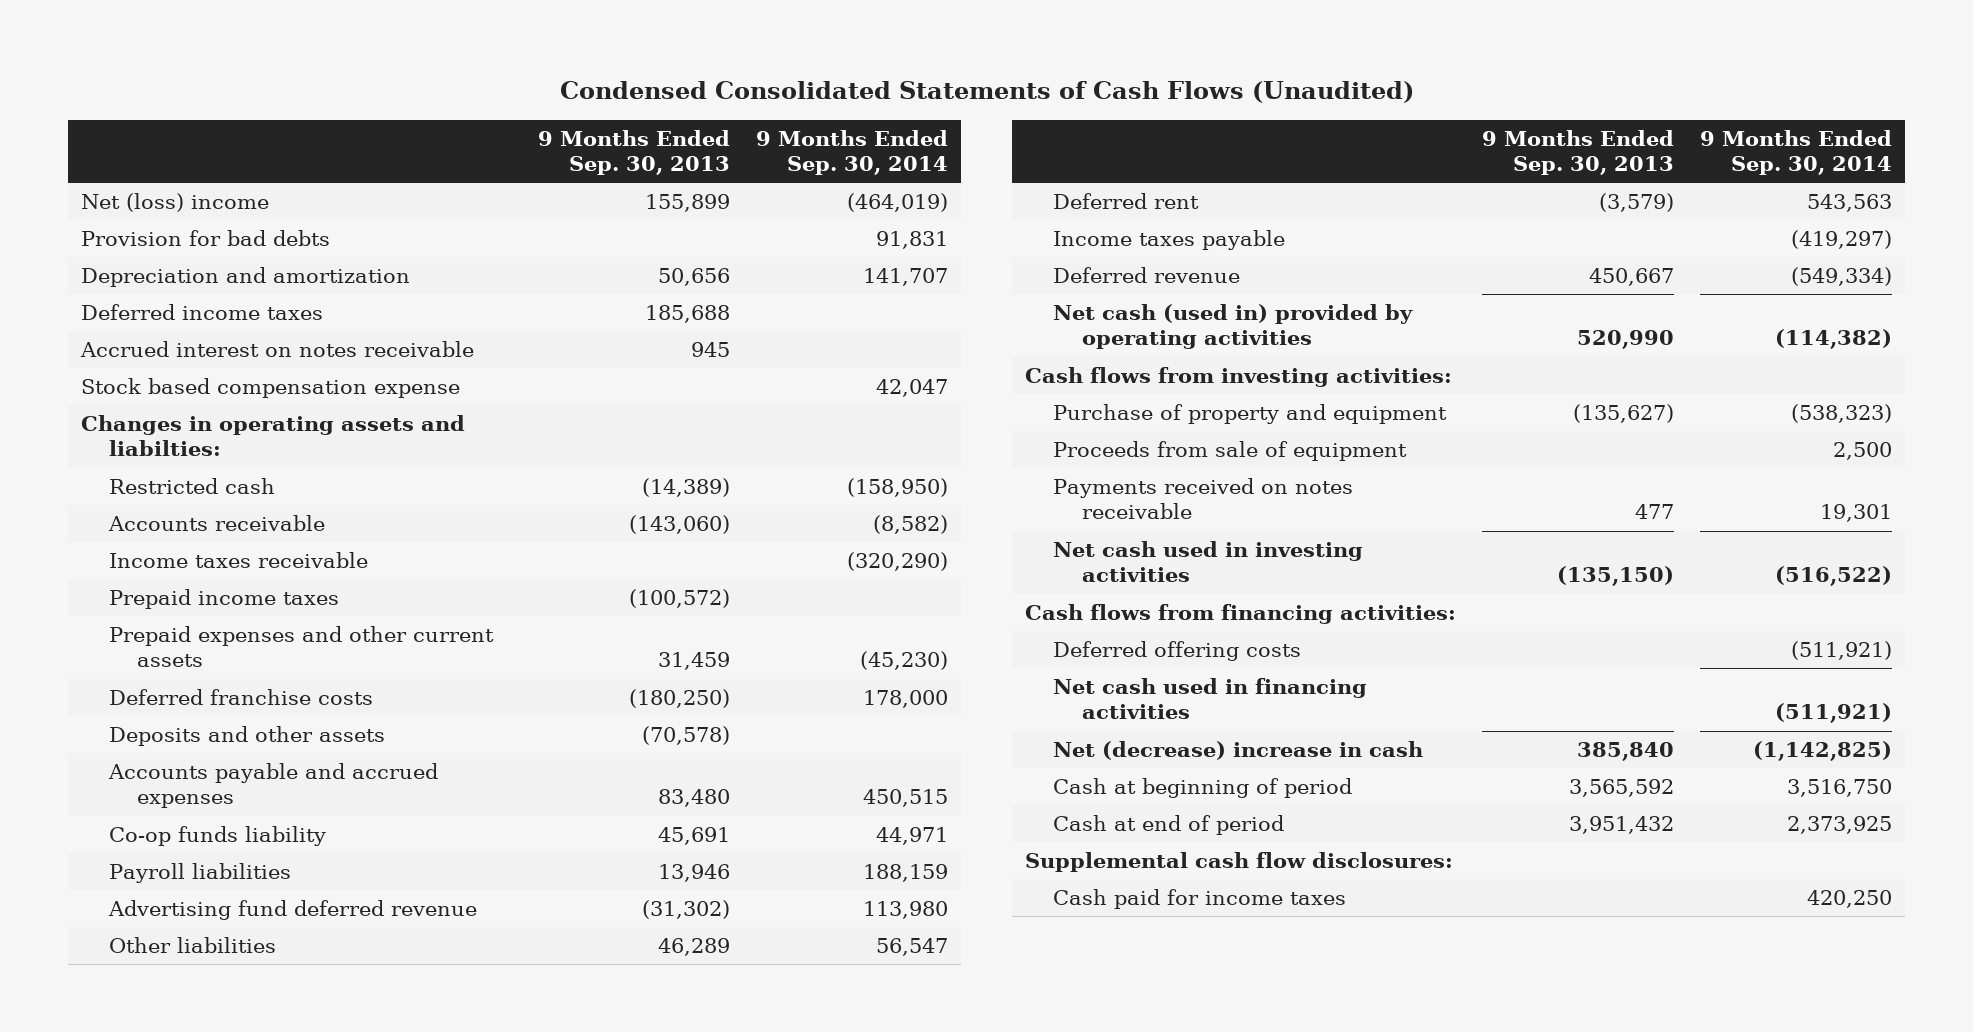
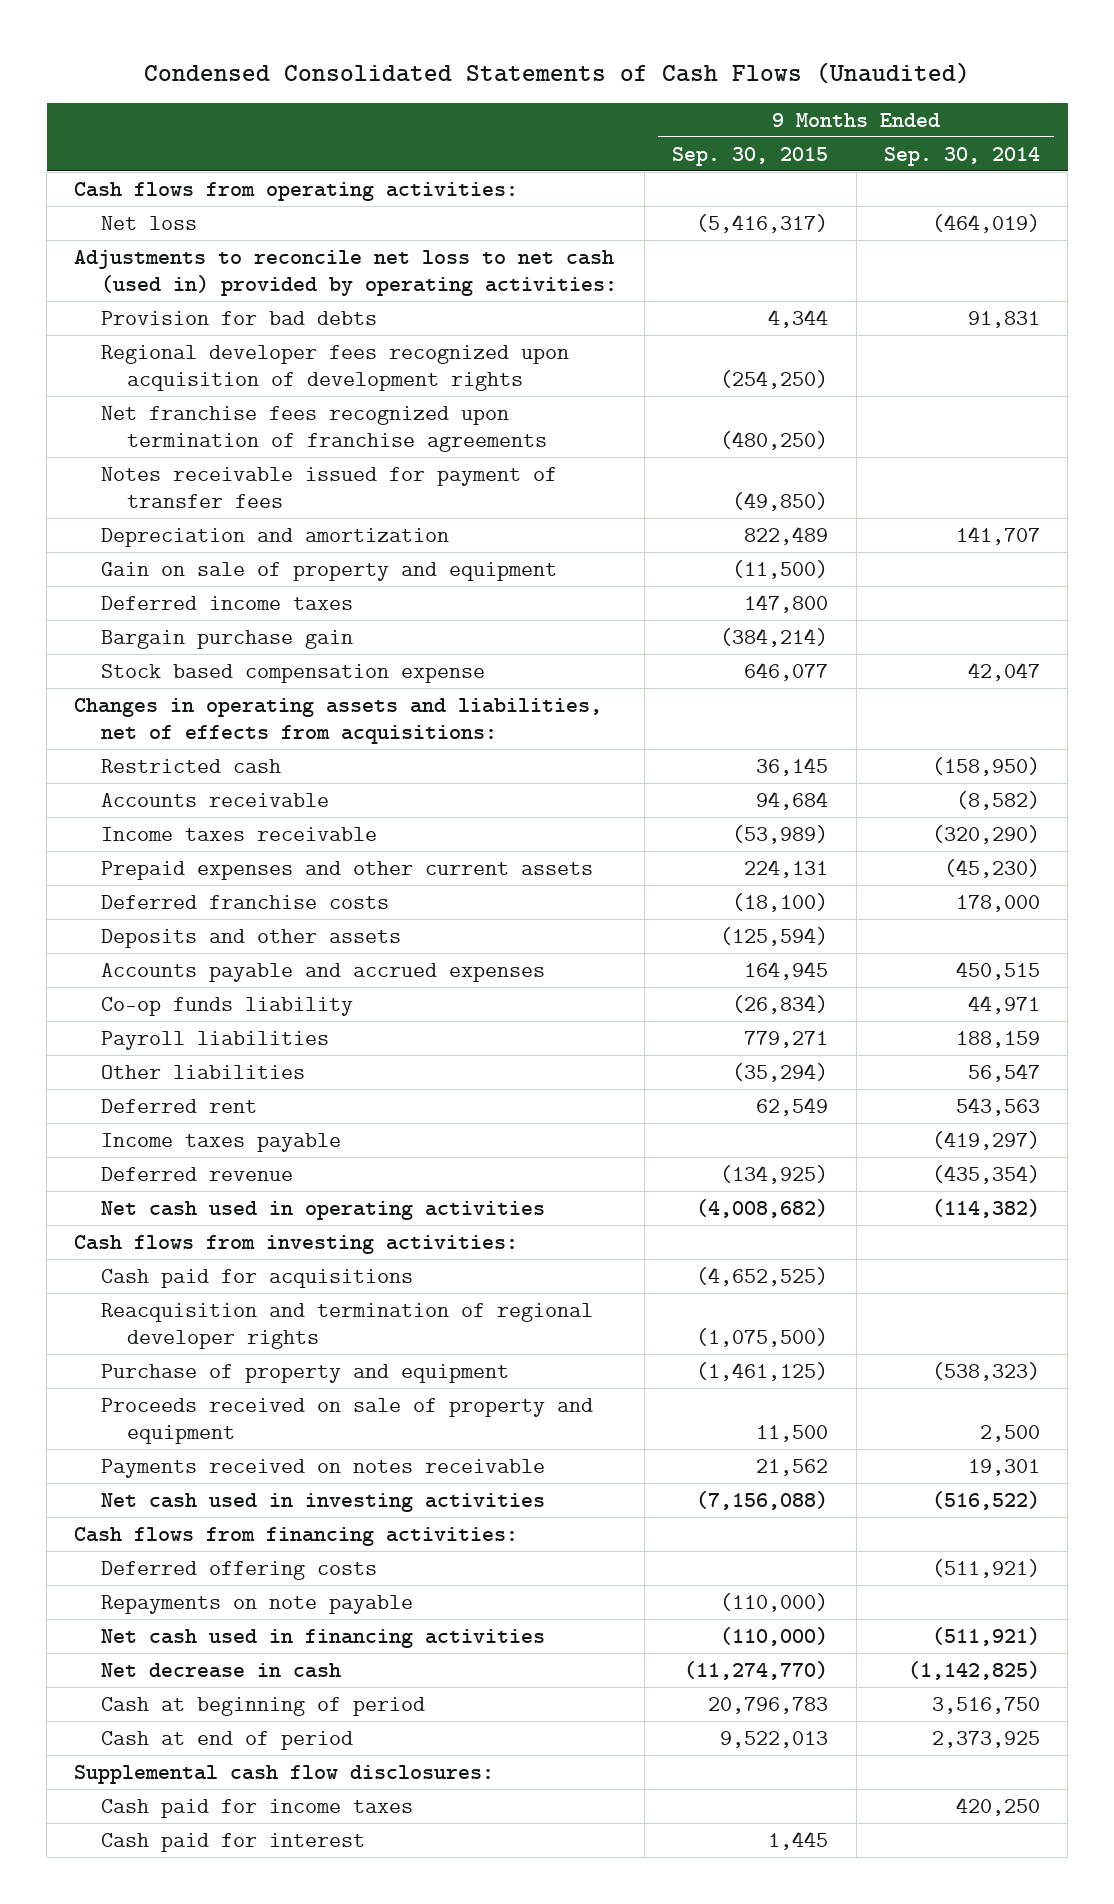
[538,130,731,176] 9 Months Ended Sep. 30, 2013 -> none
none -> [672,146,829,166] Sep. 30, 2015
none -> [74,181,519,201] Cash flows from operating activities:
[80,193,269,213] Net (loss) income -> [100,215,197,230] Net loss
none -> [74,249,617,296] Adjustments to reconcile net loss to net cash (used in) provided by operating activities:
none -> [100,344,569,391] Regional developer fees recognized upon acquisition of development rights
none -> [100,405,548,452] Net franchise fees recognized upon termination of franchise agreements
none -> [100,466,557,508] Notes receivable issued for payment of transfer fees
none -> [100,561,557,581] Gain on sale of property and equipment
[79,341,474,358] Accrued interest on notes receivable -> none
none -> [100,629,353,649] Bargain purchase gain
[80,415,465,457] Changes in operating assets and liabilties: -> none
none -> [74,697,603,744] Changes in operating assets and liabilities, net of effects from acquisitions:
[109,589,340,610] Prepaid income taxes -> none
[108,900,478,921] Advertising fund deferred revenue -> none
[1791,267,1893,287] (549,334) -> [932,1164,1041,1184] (435,354)
[1053,304,1414,350] Net cash (used in) provided by operating activities -> [100,1200,545,1220] Net cash used in operating activities
none -> [100,1268,413,1288] Cash paid for acquisitions
none -> [100,1302,593,1349] Reacquisition and termination of regional developer rights
[1053,441,1408,462] Proceeds from sale of equipment -> none
none -> [100,1397,593,1444] Proceeds received on sale of property and equipment
none -> [100,1594,413,1614] Repayments on note payable
[1053,741,1424,761] Net (decrease) increase in cash -> [100,1662,341,1678] Net decrease in cash
none -> [100,1832,365,1852] Cash paid for interest

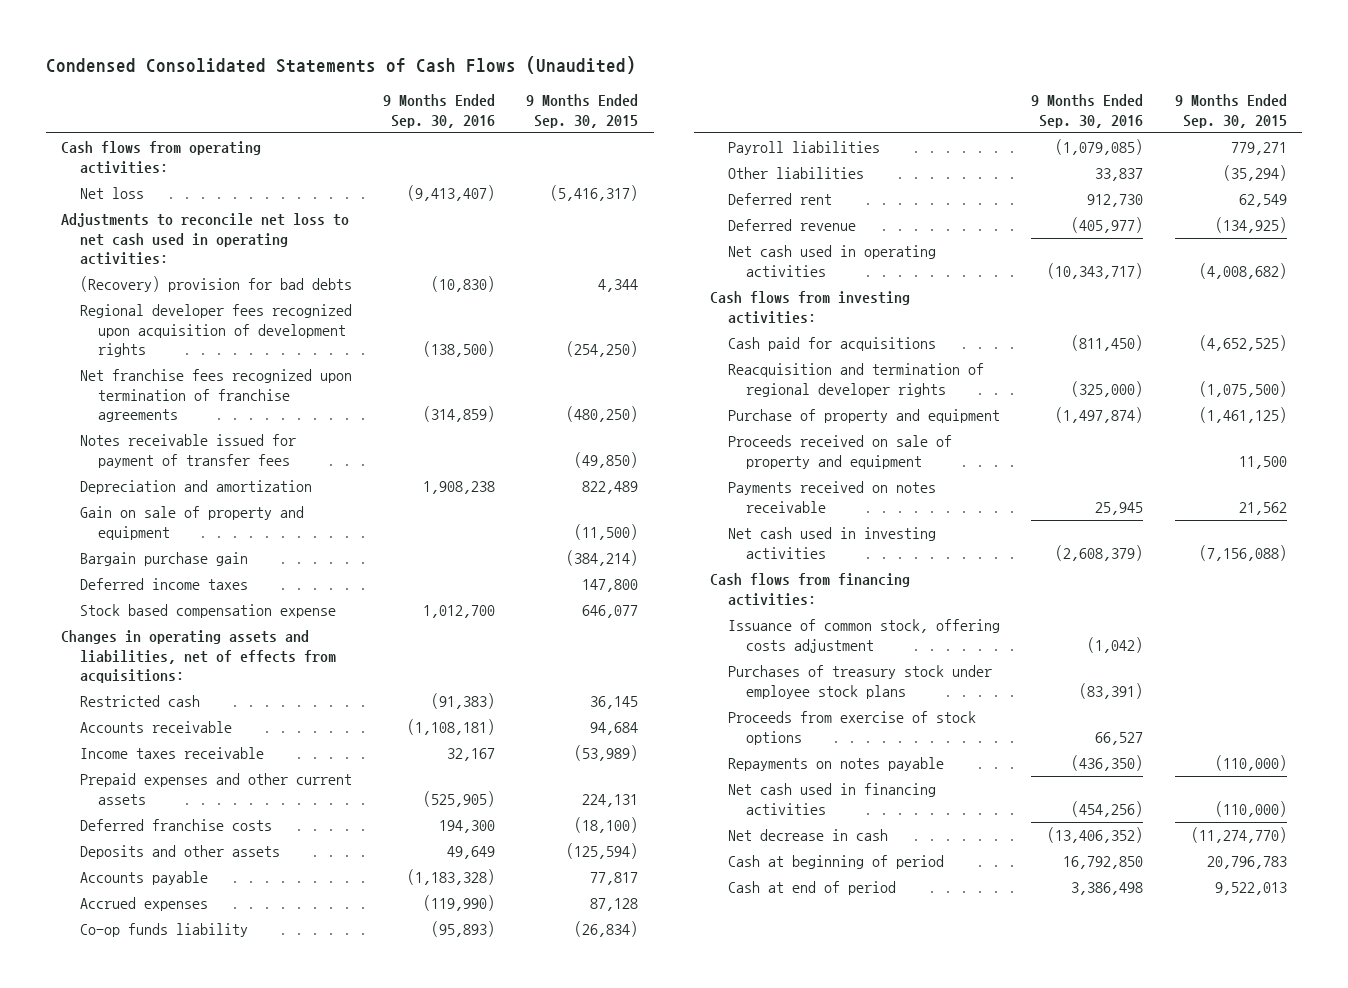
[884,146,1041,166] Sep. 30, 2014 -> none
none -> [382,94,495,128] 9 Months Ended Sep. 30, 2016
[74,249,617,296] Adjustments to reconcile net loss to net cash (used in) provided by operating activities: -> [61,213,350,266] Adjustments to reconcile net loss to net cash used in operating activities:
[100,310,377,325] Provision for bad debts -> [79,276,352,293] (Recovery) provision for bad debts
[100,595,353,610] Deferred income taxes -> [79,578,248,591] Deferred income taxes
[100,962,545,982] Accounts payable and accrued expenses -> none
none -> [79,871,208,886] Accounts payable
none -> [79,897,208,912] Accrued expenses
[100,1132,341,1152] Income taxes payable -> none
[100,1560,377,1580] Deferred offering costs -> none
none -> [728,619,1001,653] Issuance of common stock, offering costs adjustment
none -> [728,665,993,699] Purchases of treasury stock under employee stock plans
none -> [728,711,977,745] Proceeds from exercise of stock options
[100,1594,413,1614] Repayments on note payable -> [728,757,945,772] Repayments on notes payable
[74,1764,495,1784] Supplemental cash flow disclosures: -> none
[100,1798,413,1818] Cash paid for income taxes -> none
[100,1832,365,1852] Cash paid for interest -> none

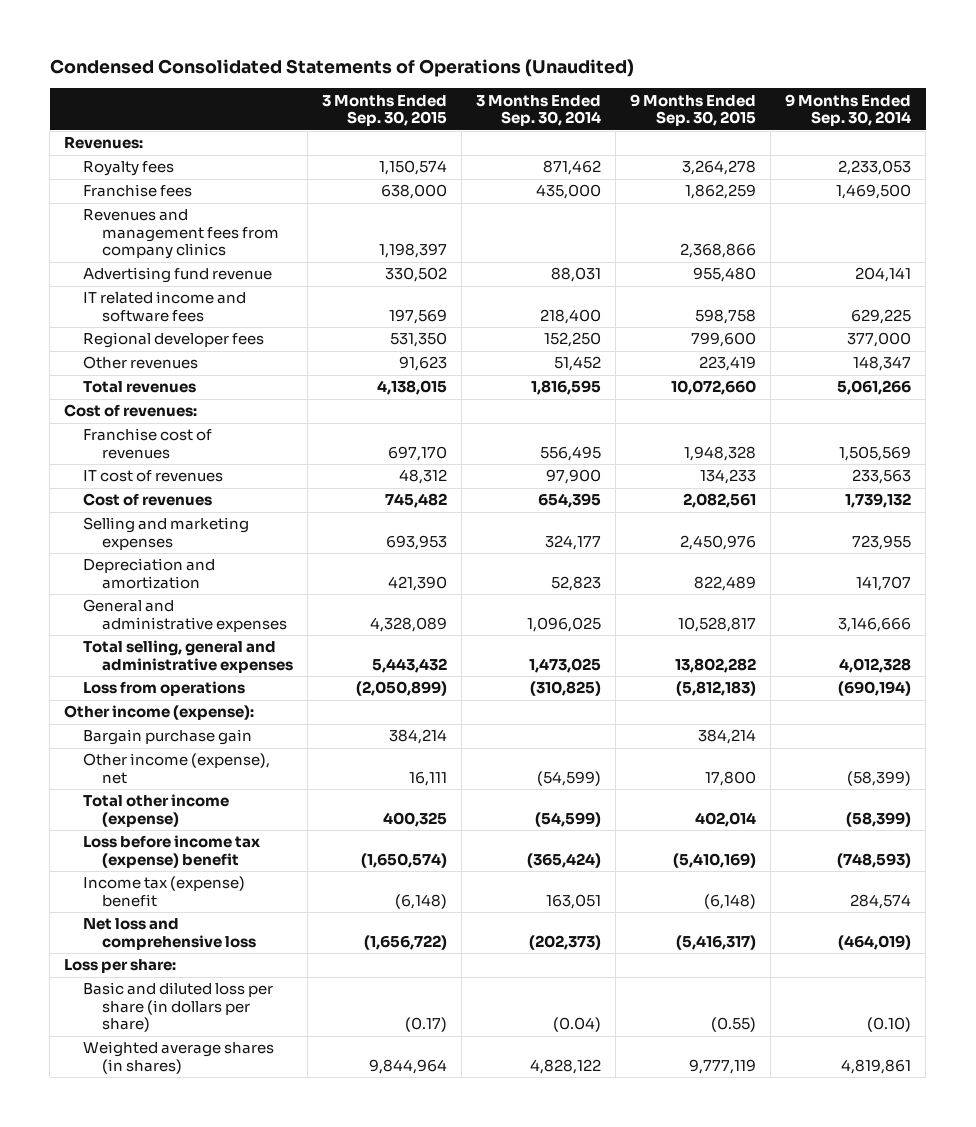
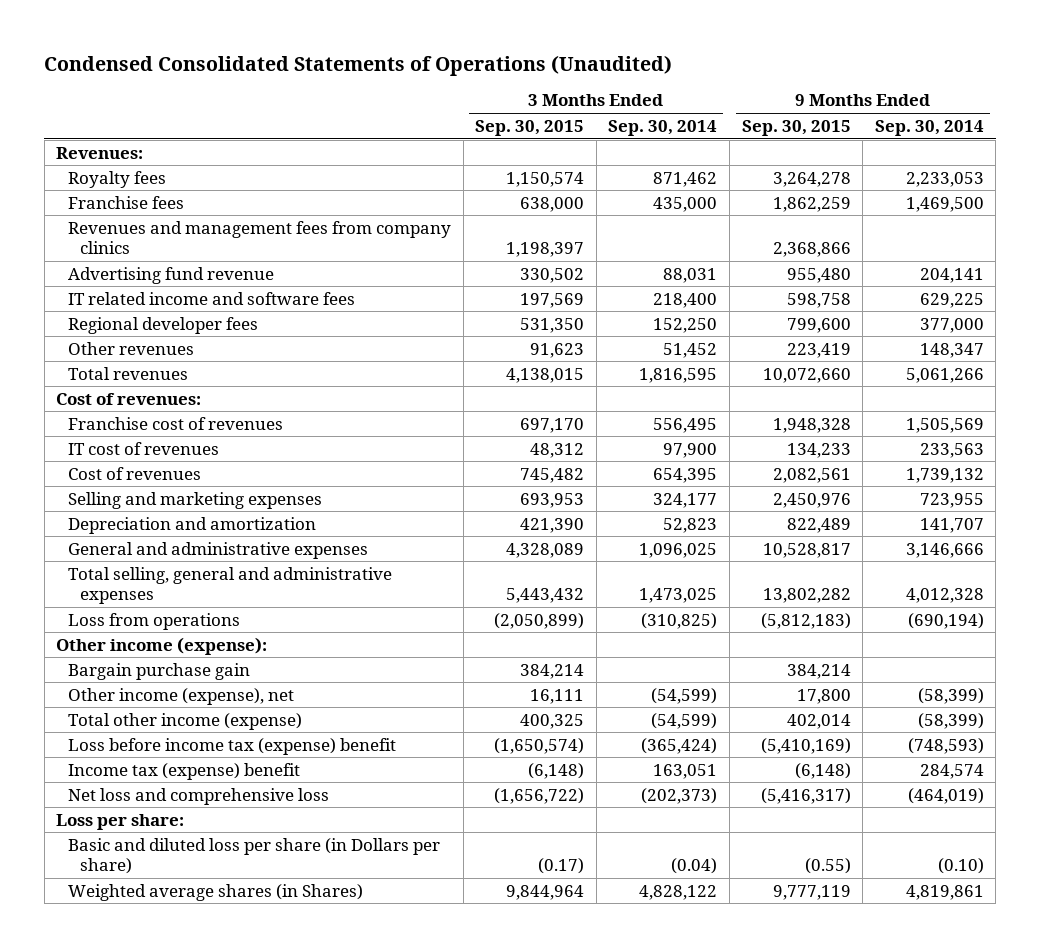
[83,982,274,1033] Basic and diluted loss per share (in dollars per share) -> [68,837,441,875] Basic and diluted loss per share (in Dollars per share)
[83,1041,275,1074] Weighted average shares (in shares) -> [68,883,364,901] Weighted average shares (in Shares)

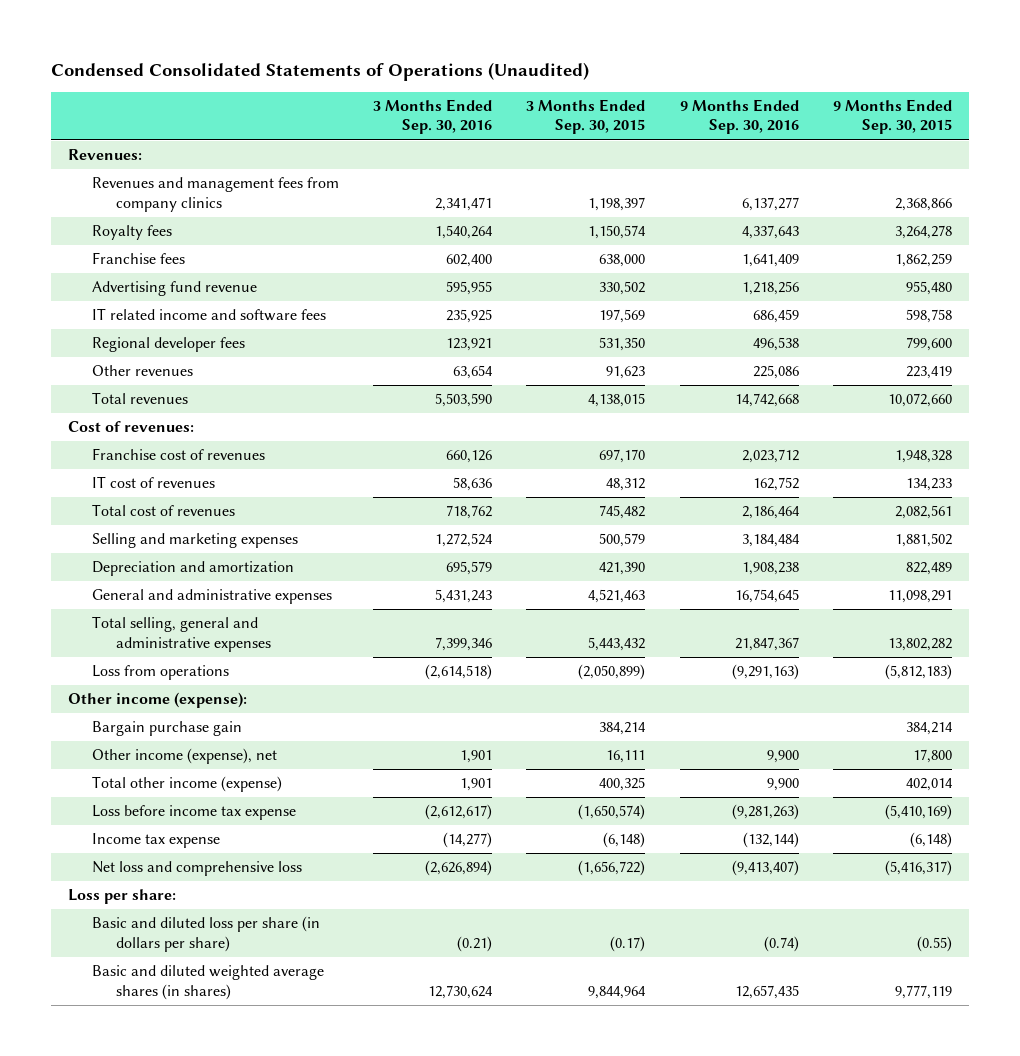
[608,119,718,136] Sep. 30, 2014 -> none
[874,119,984,136] Sep. 30, 2014 -> none
none -> [373,99,493,135] 3 Months Ended Sep. 30, 2016
none -> [679,99,799,135] 9 Months Ended Sep. 30, 2016
[68,220,452,255] Revenues and management fees from company clinics -> [91,177,339,212] Revenues and management fees from company clinics
[68,466,202,480] Cost of revenues -> [91,504,235,517] Total cost of revenues
[520,492,585,508] 693,953 -> [599,533,646,548] 500,579
[772,492,851,508] 2,450,976 -> [895,533,953,548] 1,881,502
[506,542,585,558] 4,328,089 -> [588,589,646,604] 4,521,463
[762,542,851,558] 10,528,817 -> [888,590,953,604] 11,098,291
[68,737,397,755] Loss before income tax (expense) benefit -> [91,805,296,821] Loss before income tax expense
[68,762,301,780] Income tax (expense) benefit -> [91,833,220,849] Income tax expense
[68,837,441,875] Basic and diluted loss per share (in Dollars per share) -> [91,916,320,952] Basic and diluted loss per share (in dollars per share)
[68,883,364,901] Weighted average shares (in Shares) -> [91,965,324,1000] Basic and diluted weighted average shares (in shares)

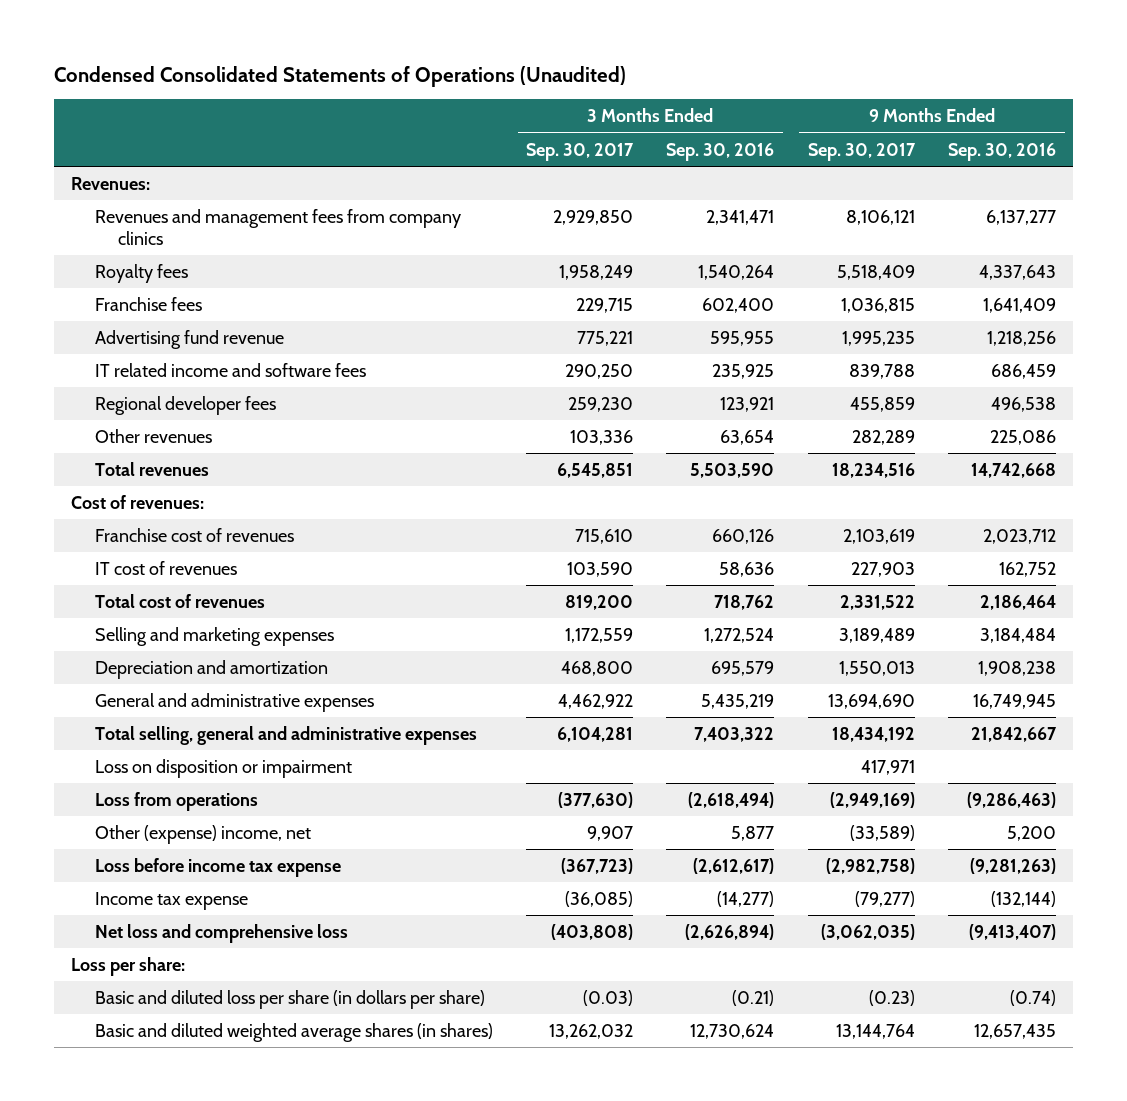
[526,99,646,135] 3 Months Ended Sep. 30, 2015 -> none
[833,99,953,135] 9 Months Ended Sep. 30, 2015 -> none
none -> [525,142,634,161] Sep. 30, 2017
none -> [807,142,916,161] Sep. 30, 2017
[67,692,247,709] Other income (expense): -> none
[91,721,242,737] Bargain purchase gain -> none
[91,776,282,793] Total other income (expense) -> none
[435,589,493,604] 5,431,243 -> [701,693,775,709] 5,435,219
[734,589,799,604] 16,754,645 -> [973,693,1057,709] 16,749,945
[435,636,493,651] 7,399,346 -> [694,726,775,742] 7,403,322
[734,636,799,651] 21,847,367 -> [971,726,1058,742] 21,842,667
none -> [94,758,352,778] Loss on disposition or impairment
[425,664,493,681] (2,614,518) -> [688,791,775,808] (2,618,494)
[731,664,799,681] (9,291,163) -> [967,791,1057,808] (9,286,463)
[91,748,277,765] Other income (expense), net -> [94,824,311,844] Other (expense) income, net
[460,750,493,764] 1,901 -> [731,825,775,841] 5,877
[766,750,799,764] 9,900 -> [1007,825,1057,841] 5,200

